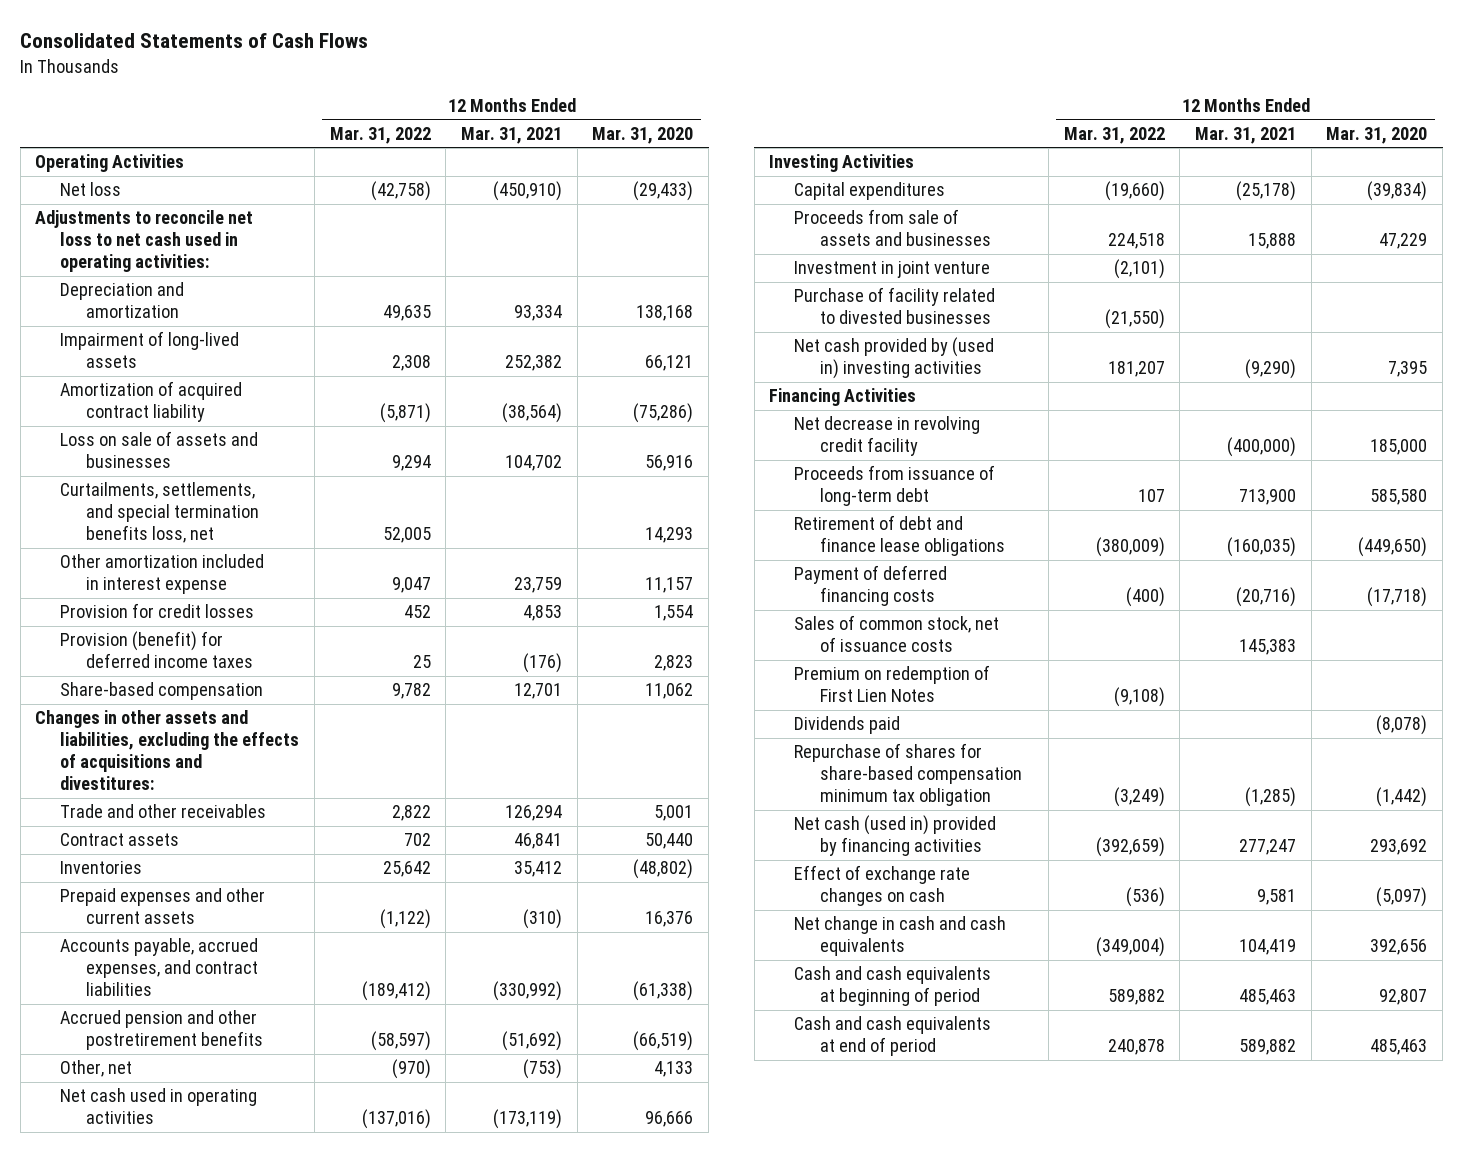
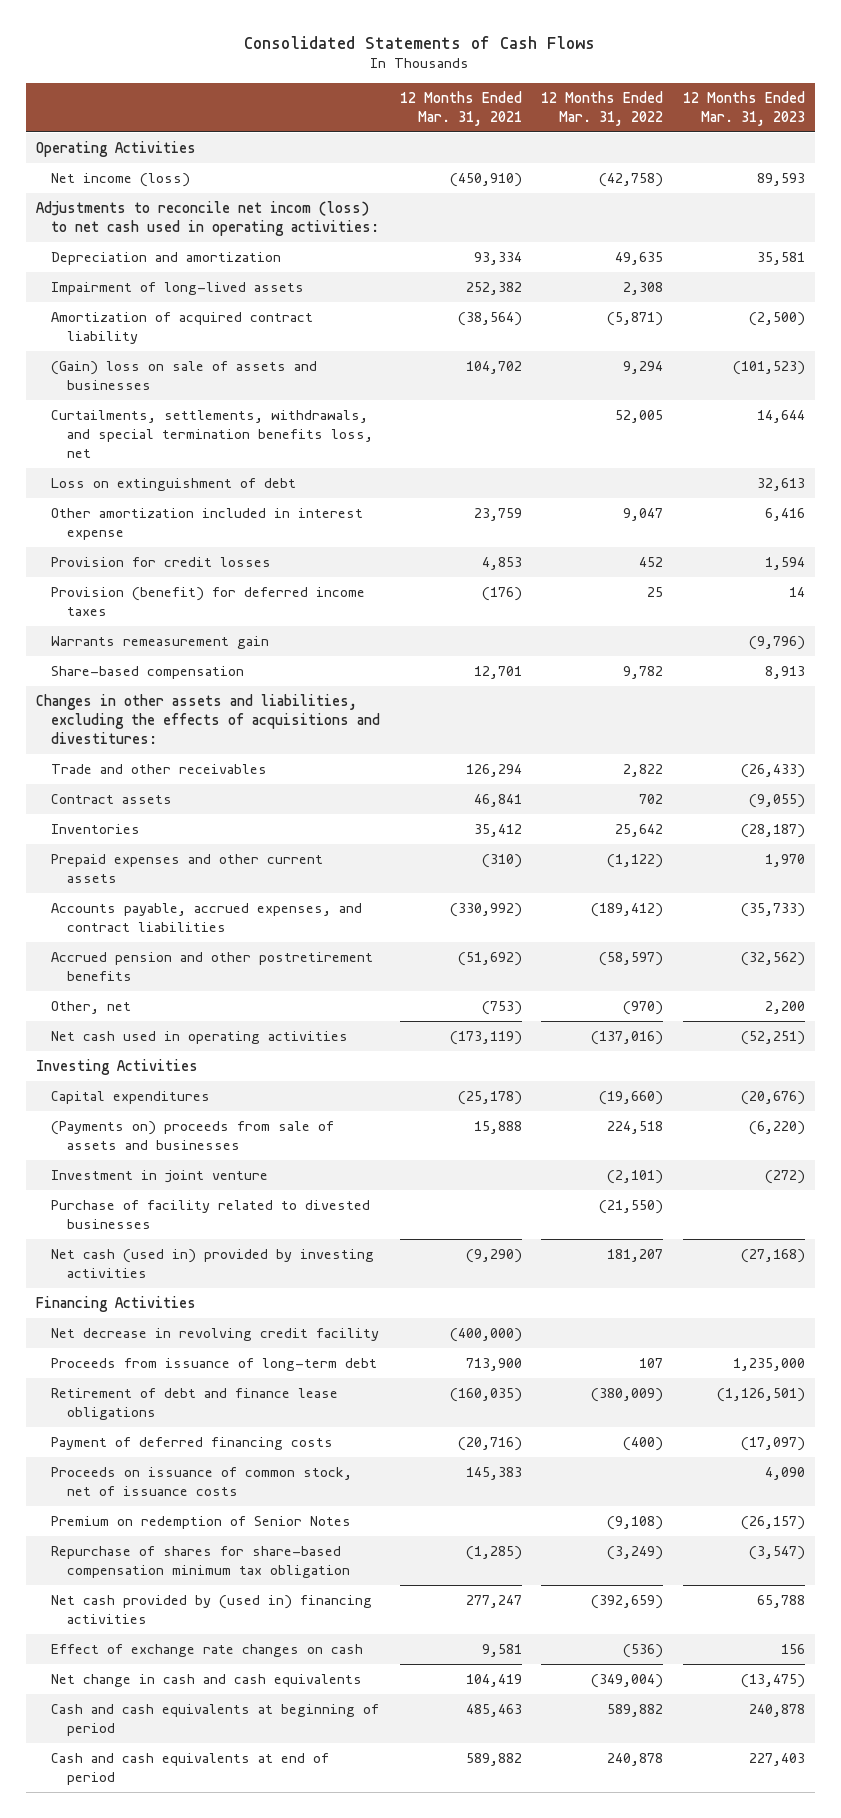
[592,126,694,144] Mar. 31, 2020 -> none
none -> [682,91,805,126] 12 Months Ended Mar. 31, 2023
[60,182,122,197] Net loss -> [51,173,191,188] Net income (loss)
[35,210,254,273] Adjustments to reconcile net loss to net cash used in operating activities: -> [35,201,380,236] Adjustments to reconcile net incom (loss) to net cash used in operating activities:
[60,431,259,469] Loss on sale of assets and businesses -> [51,361,318,390] (Gain) loss on sale of assets and businesses
[60,482,259,544] Curtailments, settlements, and special termination benefits loss, net -> [51,410,373,458] Curtailments, settlements, withdrawals, and special termination benefits loss, net
none -> [51,478,297,492] Loss on extinguishment of debt
none -> [51,636,270,650] Warrants remeasurement gain
[794,209,991,247] Proceeds from sale of assets and businesses -> [51,1121,335,1150] (Payments on) proceeds from sale of assets and businesses
[794,337,995,380] Net cash provided by (used in) investing activities -> [51,1249,375,1278] Net cash (used in) provided by investing activities
[794,716,901,735] Dividends paid -> none
[794,615,1000,653] Sales of common stock, net of issuance costs -> [51,1467,353,1496] Proceeds on issuance of common stock, net of issuance costs
[794,665,991,703] Premium on redemption of First Lien Notes -> [51,1516,352,1530] Premium on redemption of Senior Notes
[794,815,997,857] Net cash (used in) provided by financing activities -> [51,1595,373,1624] Net cash provided by (used in) financing activities

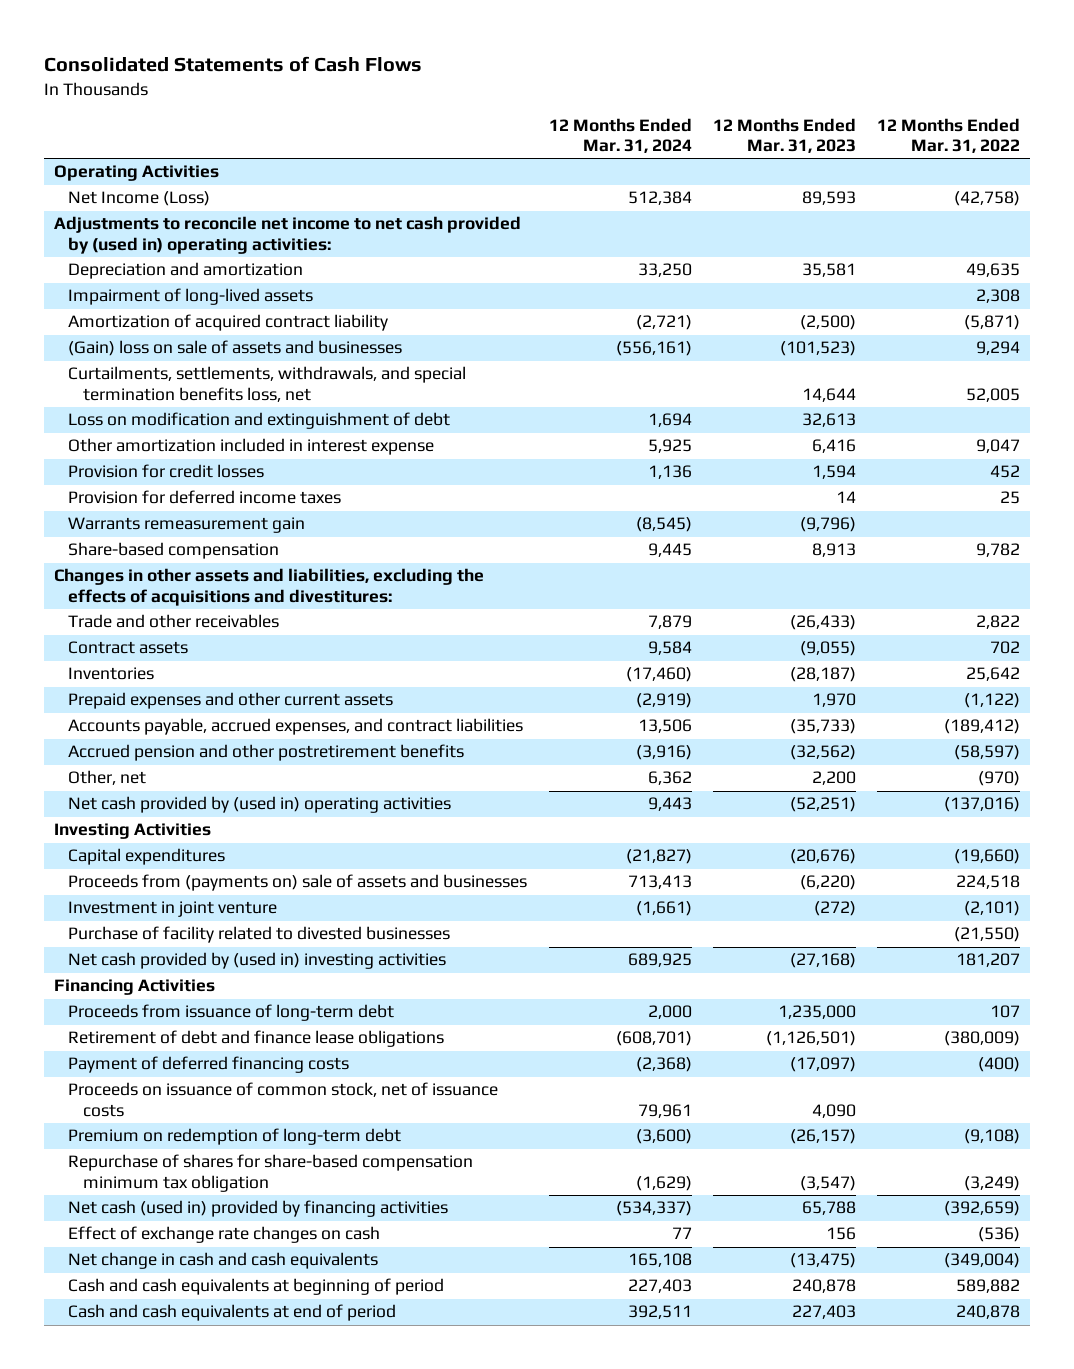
[399,91,522,126] 12 Months Ended Mar. 31, 2021 -> none
none -> [548,117,692,154] 12 Months Ended Mar. 31, 2024
[51,173,191,188] Net income (loss) -> [68,191,211,207] Net Income (Loss)
[35,201,380,236] Adjustments to reconcile net incom (loss) to net cash used in operating activities: -> [54,216,522,255] Adjustments to reconcile net income to net cash provided by (used in) operating activities:
[51,478,297,492] Loss on extinguishment of debt -> [68,412,451,430] Loss on modification and extinguishment of debt
[51,587,366,616] Provision (benefit) for deferred income taxes -> [68,490,342,505] Provision for deferred income taxes
[51,1031,349,1045] Net cash used in operating activities -> [68,796,452,814] Net cash provided by (used in) operating activities
[51,1121,335,1150] (Payments on) proceeds from sale of assets and businesses -> [68,874,528,892] Proceeds from (payments on) sale of assets and businesses
[51,1249,375,1278] Net cash (used in) provided by investing activities -> [68,952,447,970] Net cash provided by (used in) investing activities
[51,1328,380,1342] Net decrease in revolving credit facility -> none
[51,1516,352,1530] Premium on redemption of Senior Notes -> [68,1128,402,1146] Premium on redemption of long-term debt
[51,1595,373,1624] Net cash provided by (used in) financing activities -> [68,1200,449,1218] Net cash (used in) provided by financing activities

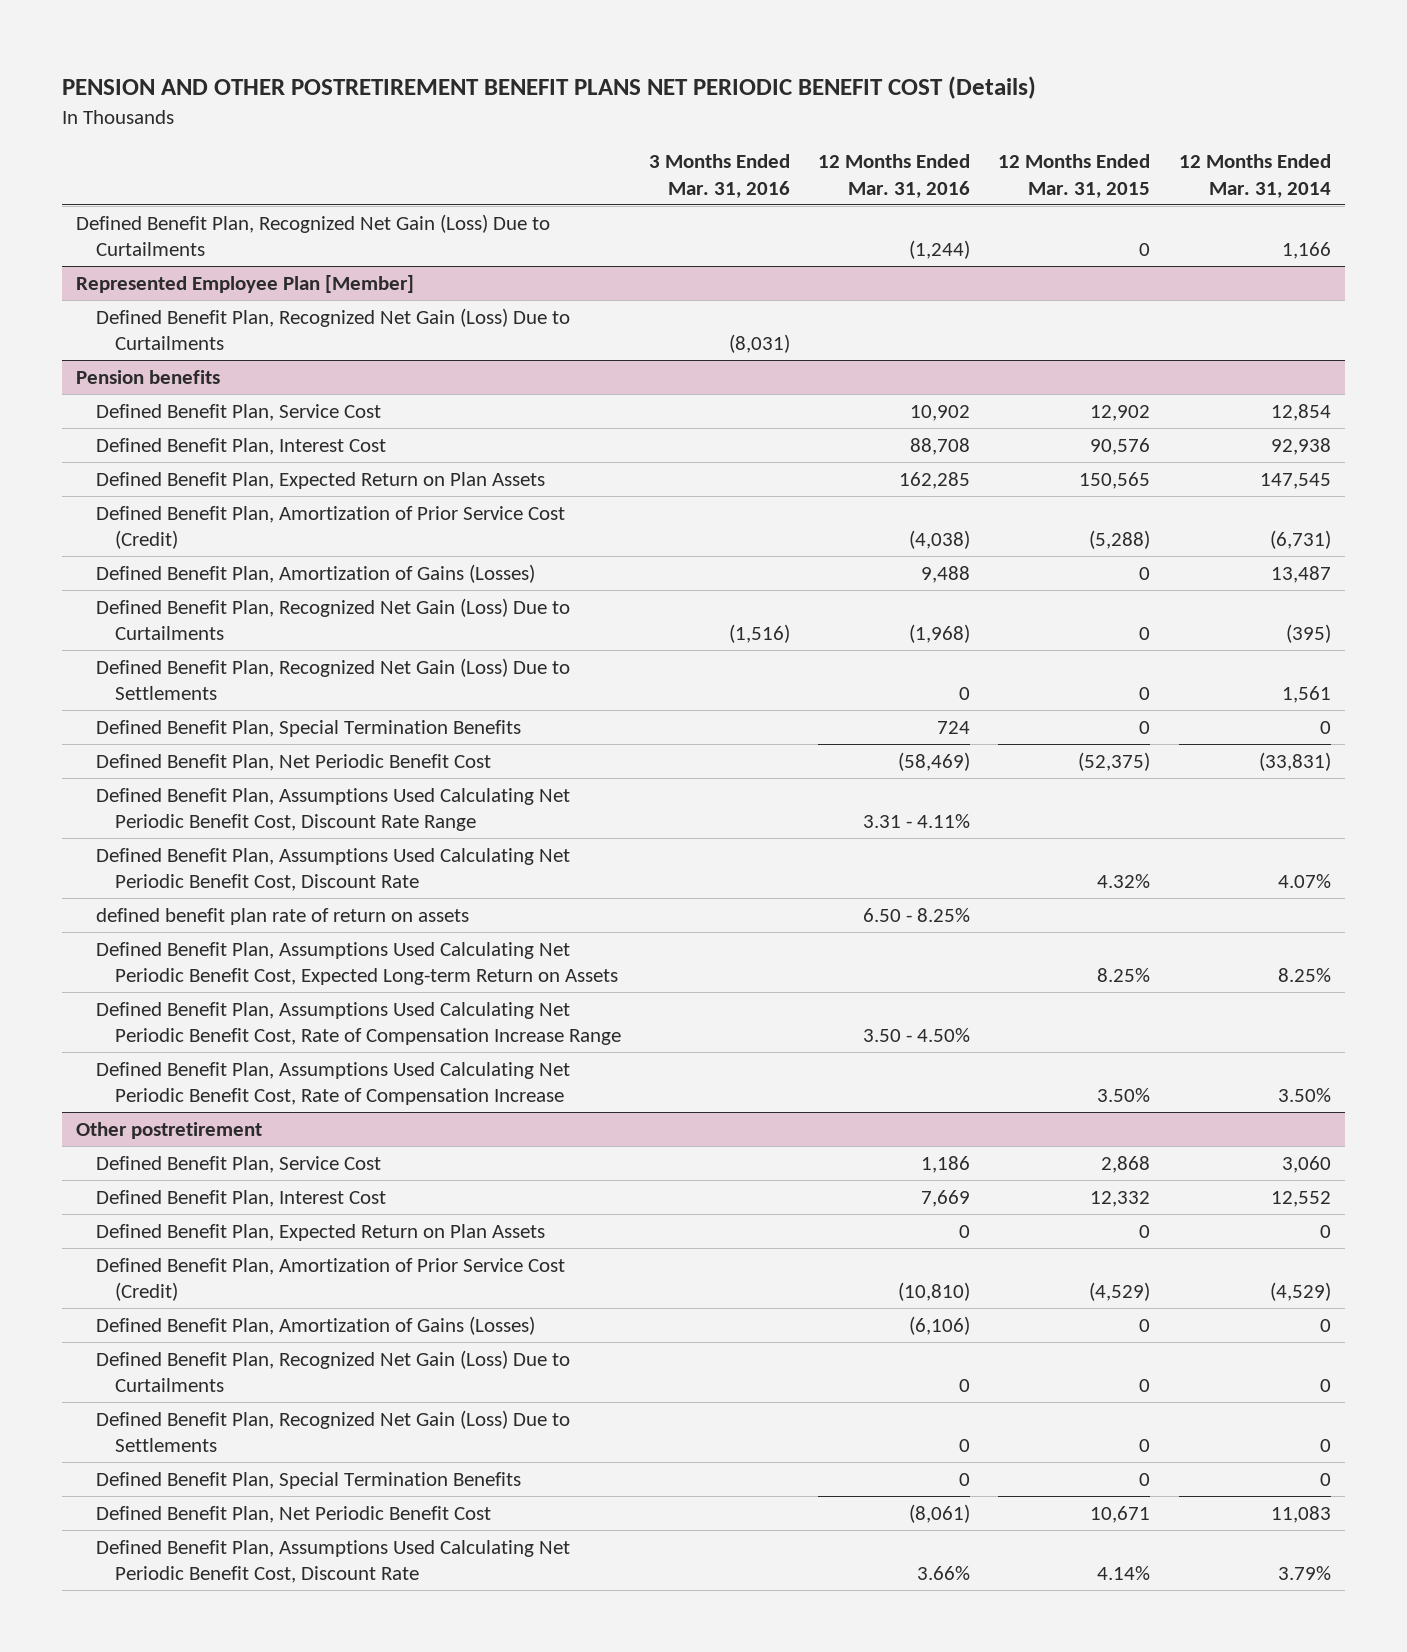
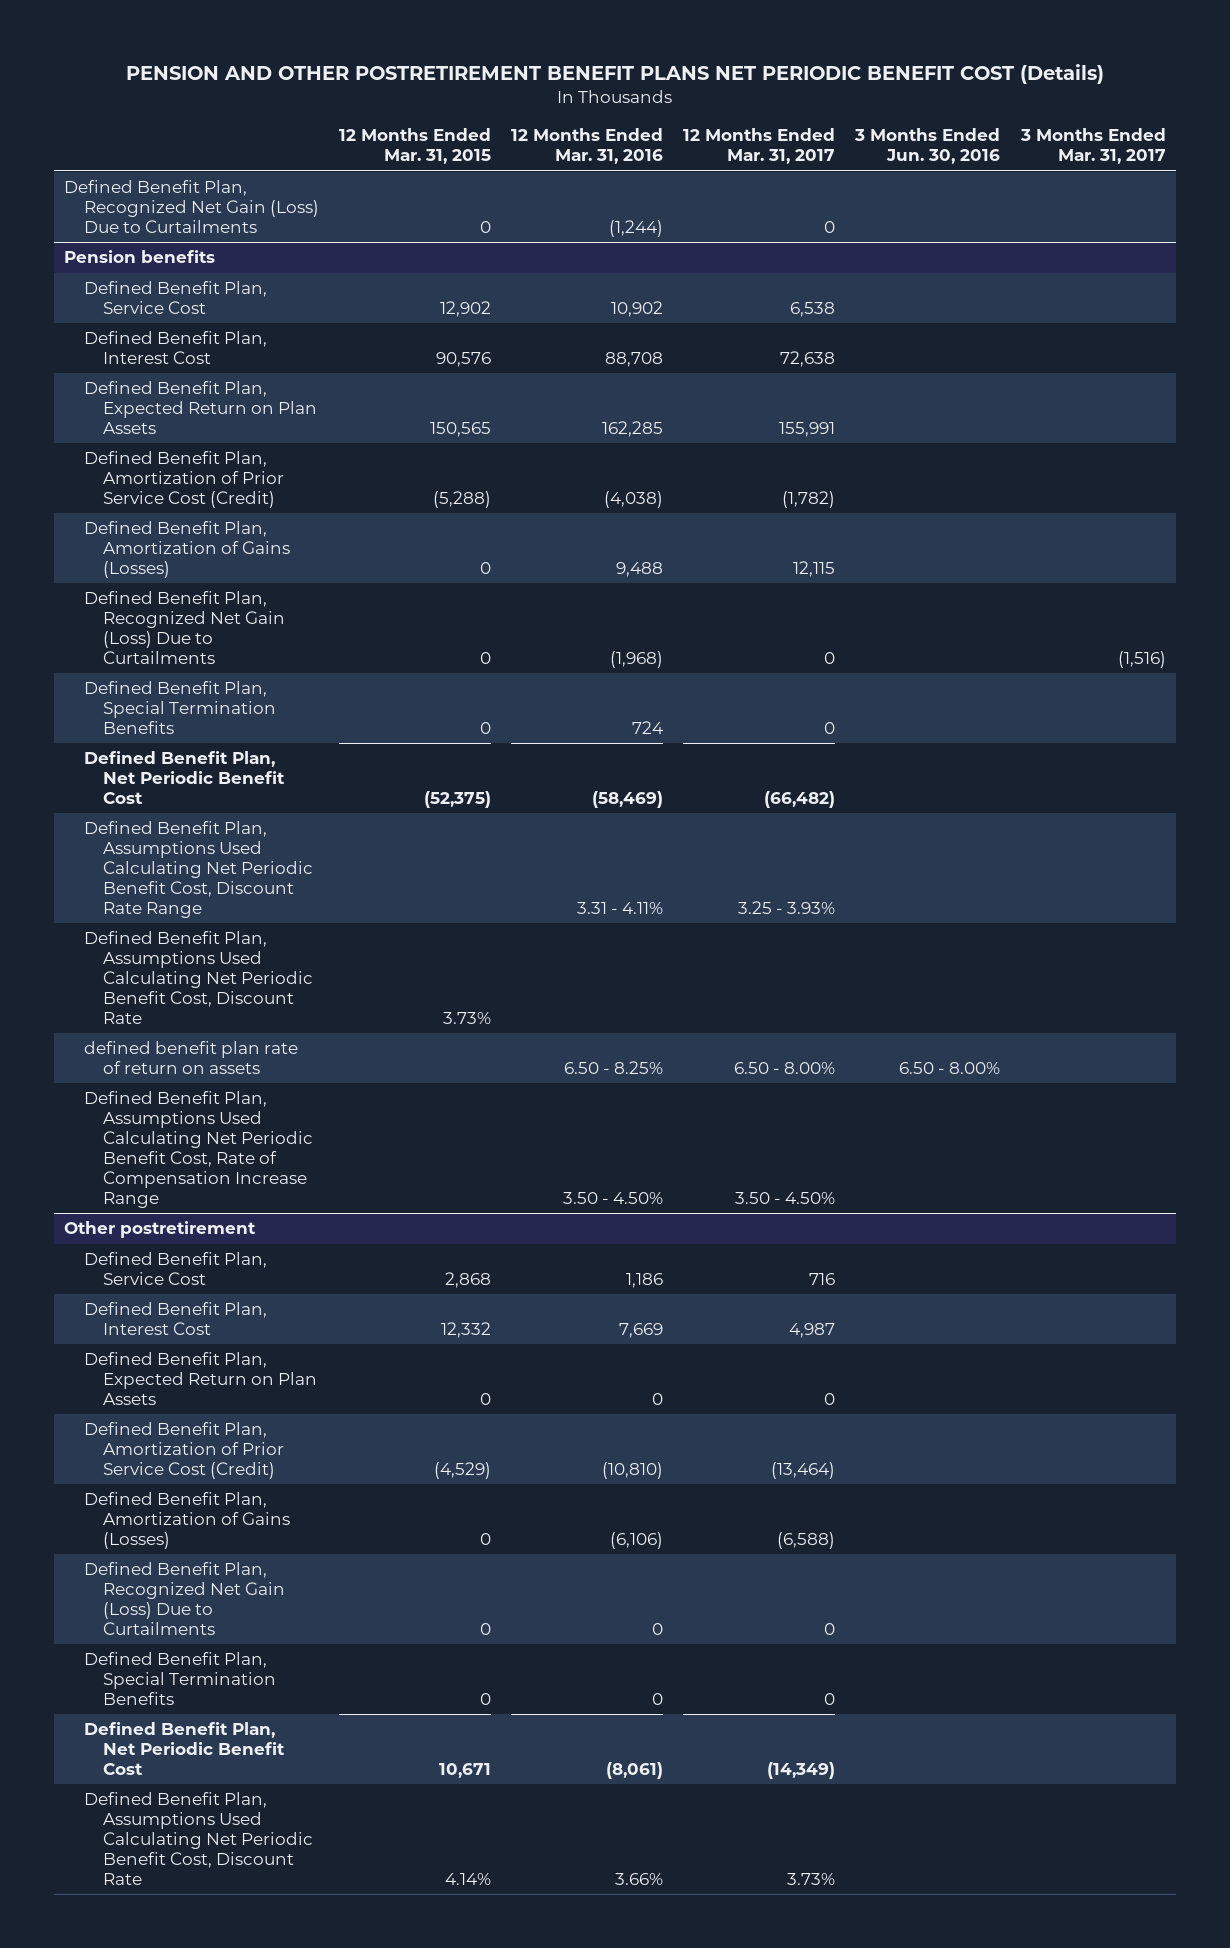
[649,154,791,198] 3 Months Ended Mar. 31, 2016 -> none
[1178,154,1331,198] 12 Months Ended Mar. 31, 2014 -> none
none -> [683,128,836,165] 12 Months Ended Mar. 31, 2017
none -> [854,128,1001,165] 3 Months Ended Jun. 30, 2016
none -> [1019,128,1166,165] 3 Months Ended Mar. 31, 2017
[76,274,415,293] Represented Employee Plan [Member] -> none
[95,307,570,350] Defined Benefit Plan, Recognized Net Gain (Loss) Due to Curtailments -> none
[95,657,570,700] Defined Benefit Plan, Recognized Net Gain (Loss) Due to Settlements -> none
[1097,873,1151,888] 4.32% -> [442,1011,491,1024] 3.73%
[95,941,619,985] Defined Benefit Plan, Assumptions Used Calculating Net Periodic Benefit Cost, Expected Long-term Return on Assets -> none
[95,1061,570,1105] Defined Benefit Plan, Assumptions Used Calculating Net Periodic Benefit Cost, Rate of Compensation Increase -> none
[95,1409,570,1452] Defined Benefit Plan, Recognized Net Gain (Loss) Due to Settlements -> none

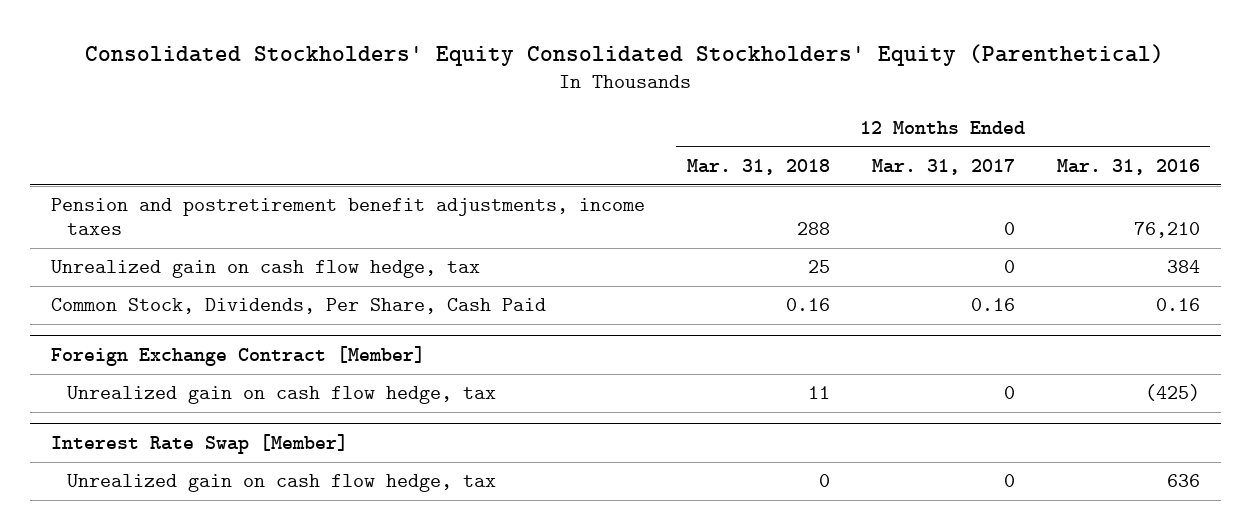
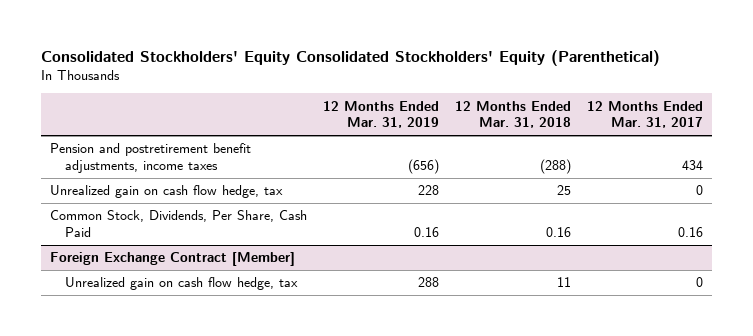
[1056,159,1200,176] Mar. 31, 2016 -> none
none -> [322,100,439,129] 12 Months Ended Mar. 31, 2019
[796,221,830,235] 288 -> [540,158,572,174] (288)
[1003,221,1015,235] 0 -> [682,159,704,170] 434
[50,434,348,455] Interest Rate Swap [Member] -> none
[66,474,496,493] Unrealized gain on cash flow hedge, tax -> none

